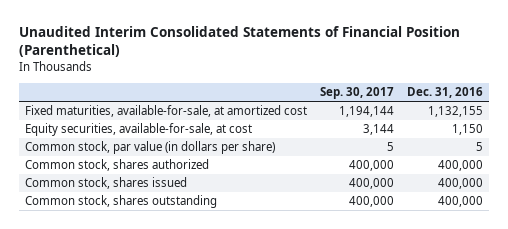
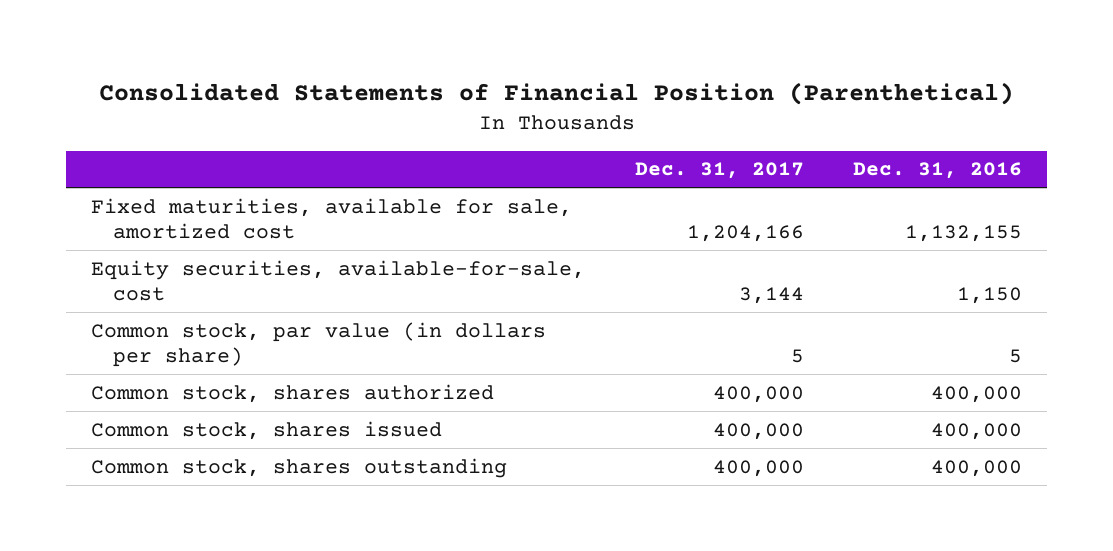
[19,26,461,58] Unaudited Interim Consolidated Statements of Financial Position (Parenthetical) -> [98,81,1014,105] Consolidated Statements of Financial Position (Parenthetical)
[319,87,394,100] Sep. 30, 2017 -> none
none -> [634,162,804,180] Dec. 31, 2017
[25,105,308,118] Fixed maturities, available-for-sale, at amortized cost -> [90,197,572,239] Fixed maturities, available for sale, amortized cost
[25,123,253,137] Equity securities, available-for-sale, at cost -> [90,259,585,301] Equity securities, available-for-sale, cost

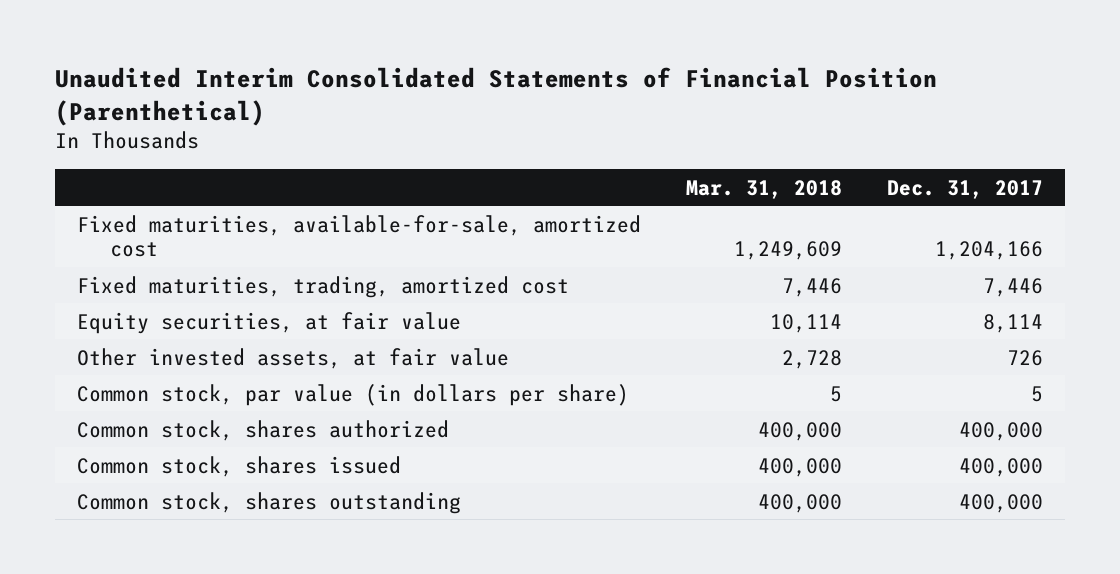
[98,81,1014,105] Consolidated Statements of Financial Position (Parenthetical) -> [54,67,937,126] Unaudited Interim Consolidated Statements of Financial Position (Parenthetical)
[853,162,1023,180] Dec. 31, 2016 -> none
none -> [685,179,842,199] Mar. 31, 2018
[90,197,572,239] Fixed maturities, available for sale, amortized cost -> [77,214,642,258] Fixed maturities, available-for-sale, amortized cost
none -> [77,275,570,298] Fixed maturities, trading, amortized cost
[90,259,585,301] Equity securities, available-for-sale, cost -> [77,311,462,334] Equity securities, at fair value
[738,286,804,304] 3,144 -> [982,313,1043,333] 8,114
none -> [77,347,510,369] Other invested assets, at fair value

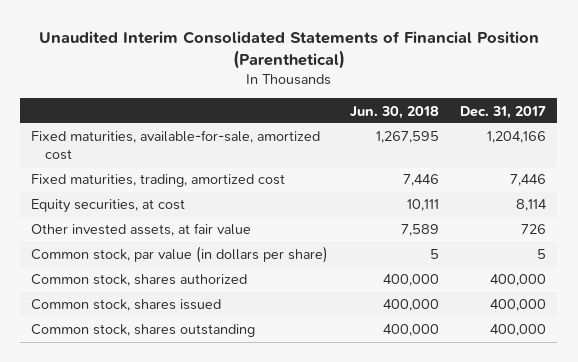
[685,179,842,199] Mar. 31, 2018 -> none
none -> [349,105,439,119] Jun. 30, 2018
[77,311,462,334] Equity securities, at fair value -> [31,199,186,214] Equity securities, at cost

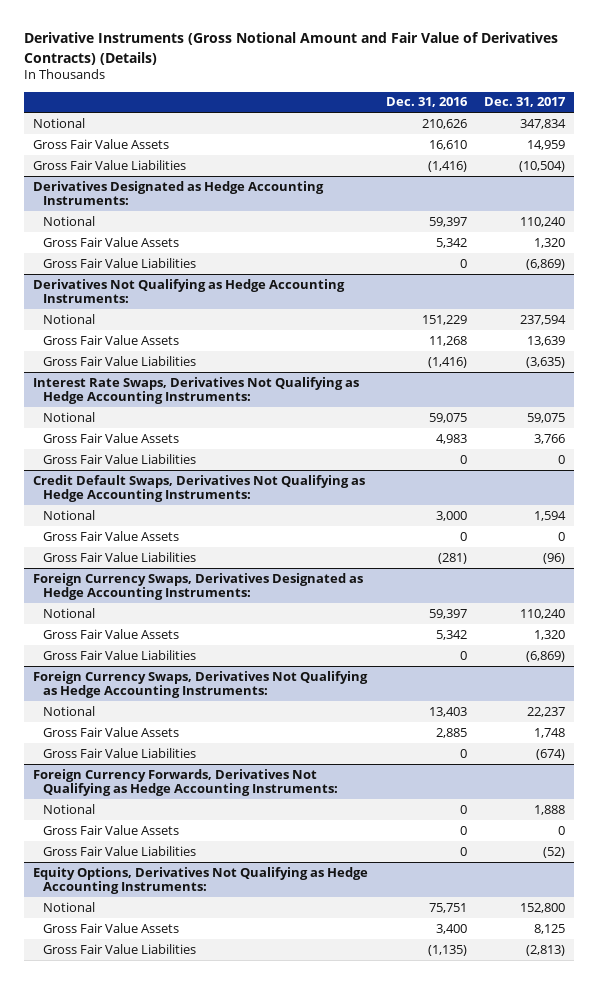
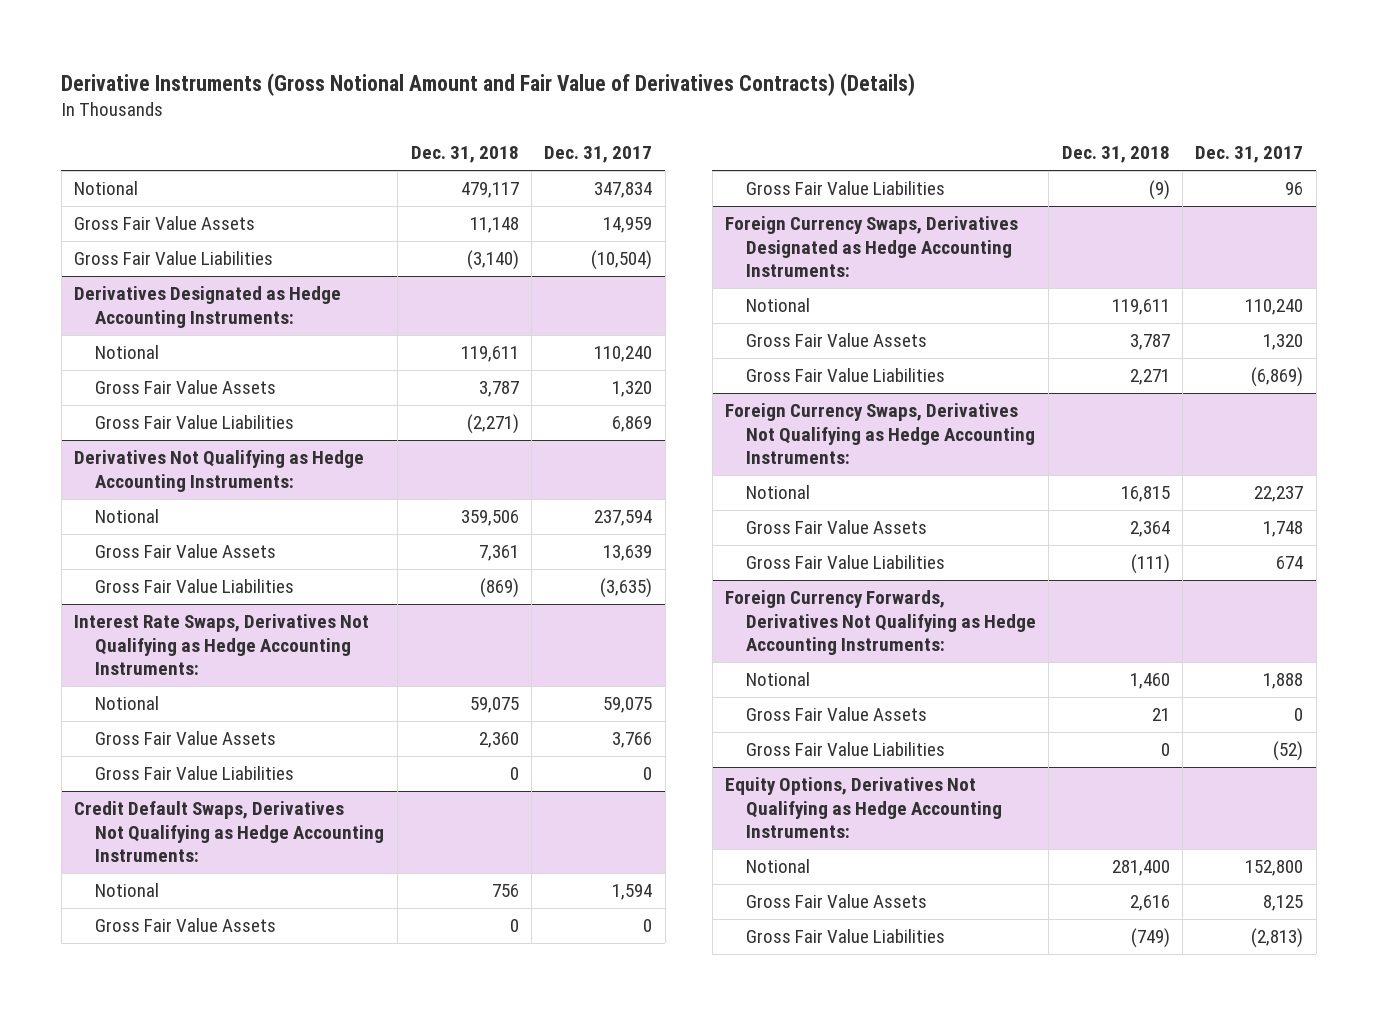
[385,97,468,108] Dec. 31, 2016 -> none
none -> [410,146,519,164] Dec. 31, 2018
[526,258,566,270] (6,869) -> [612,416,653,433] 6,869
[543,552,566,564] (96) -> [1285,182,1304,196] 96
[536,748,566,760] (674) -> [1276,556,1304,570] 674

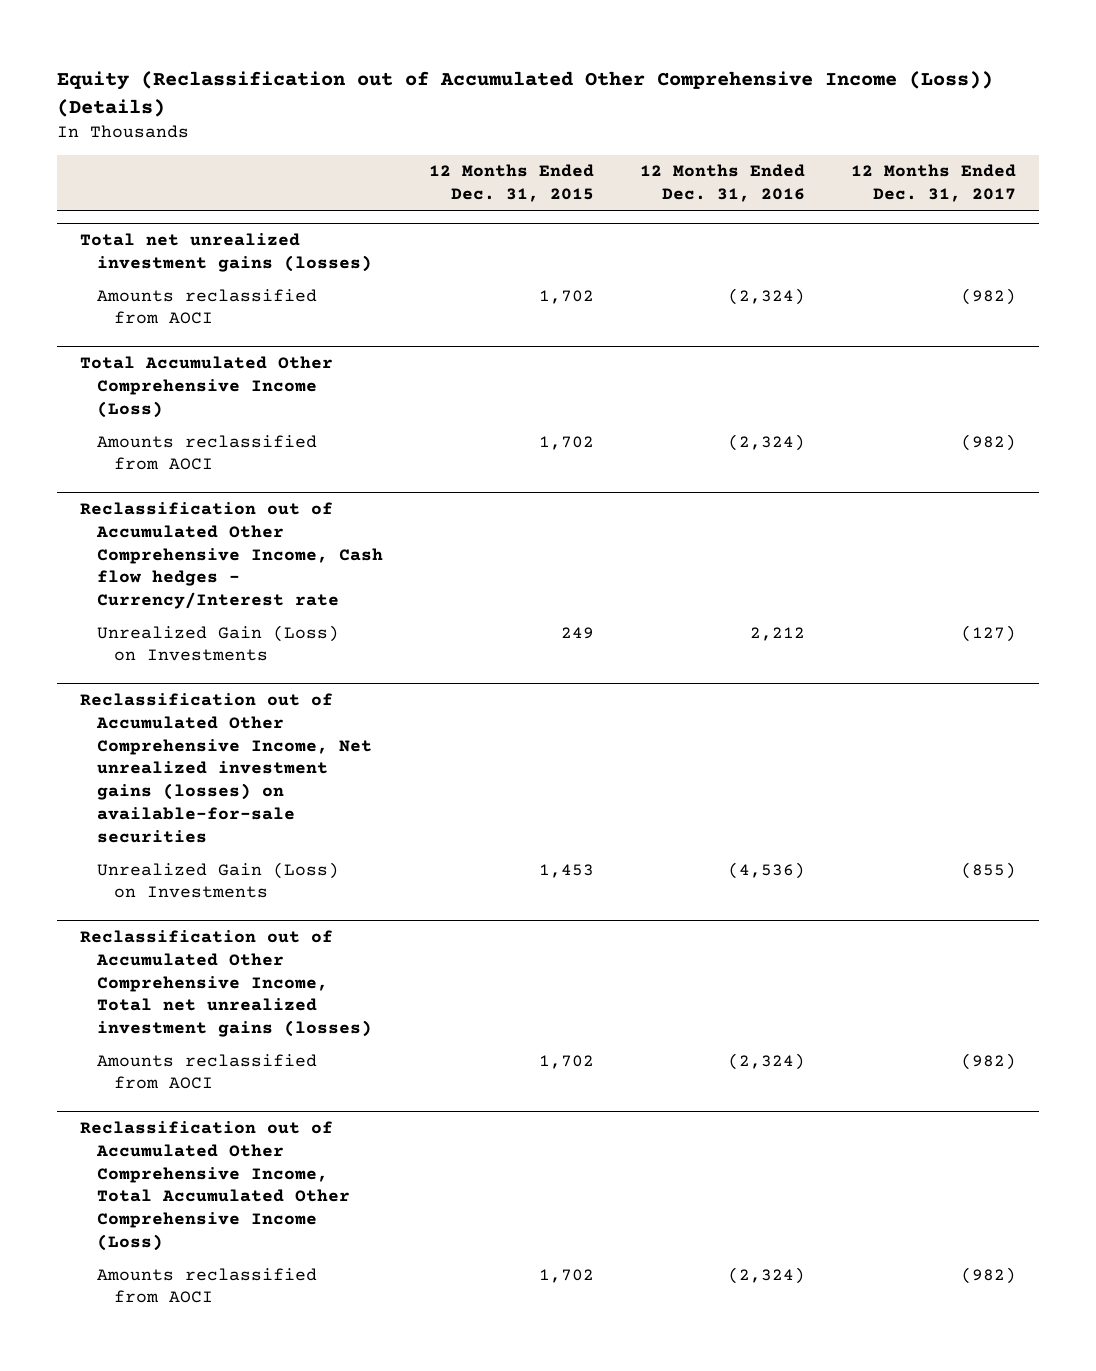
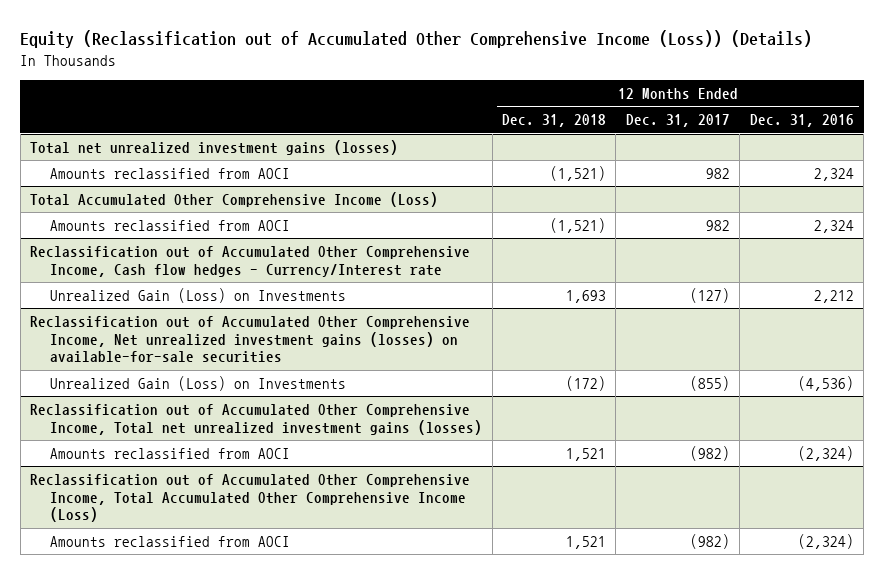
[429,164,595,203] 12 Months Ended Dec. 31, 2015 -> none
none -> [501,114,606,128] Dec. 31, 2018
[728,287,806,305] (2,324) -> [813,168,854,182] 2,324
[961,287,1017,305] (982) -> [705,168,730,180] 982
[728,433,806,451] (2,324) -> [813,220,854,234] 2,324
[961,433,1017,451] (982) -> [705,220,730,232] 982

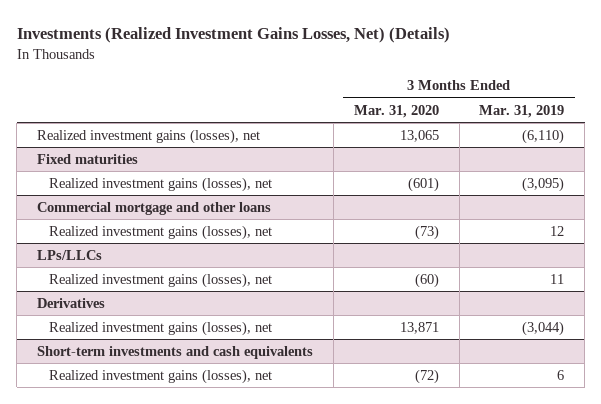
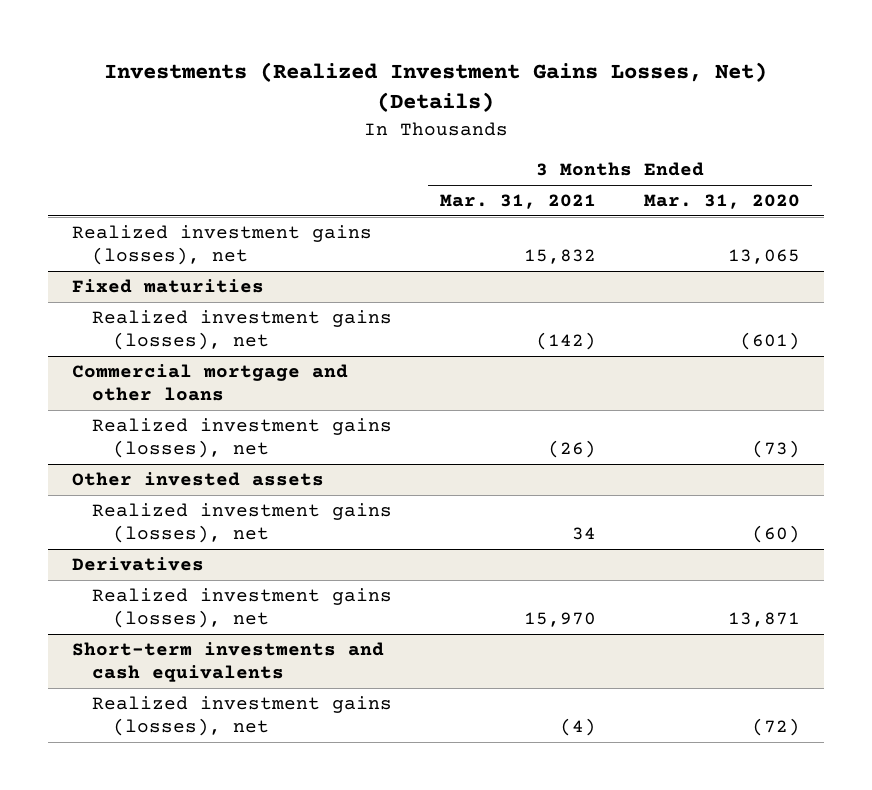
[479,104,565,118] Mar. 31, 2019 -> none
none -> [440,194,597,210] Mar. 31, 2021
[36,249,102,260] LPs/LLCs -> [71,471,324,486] Other invested assets

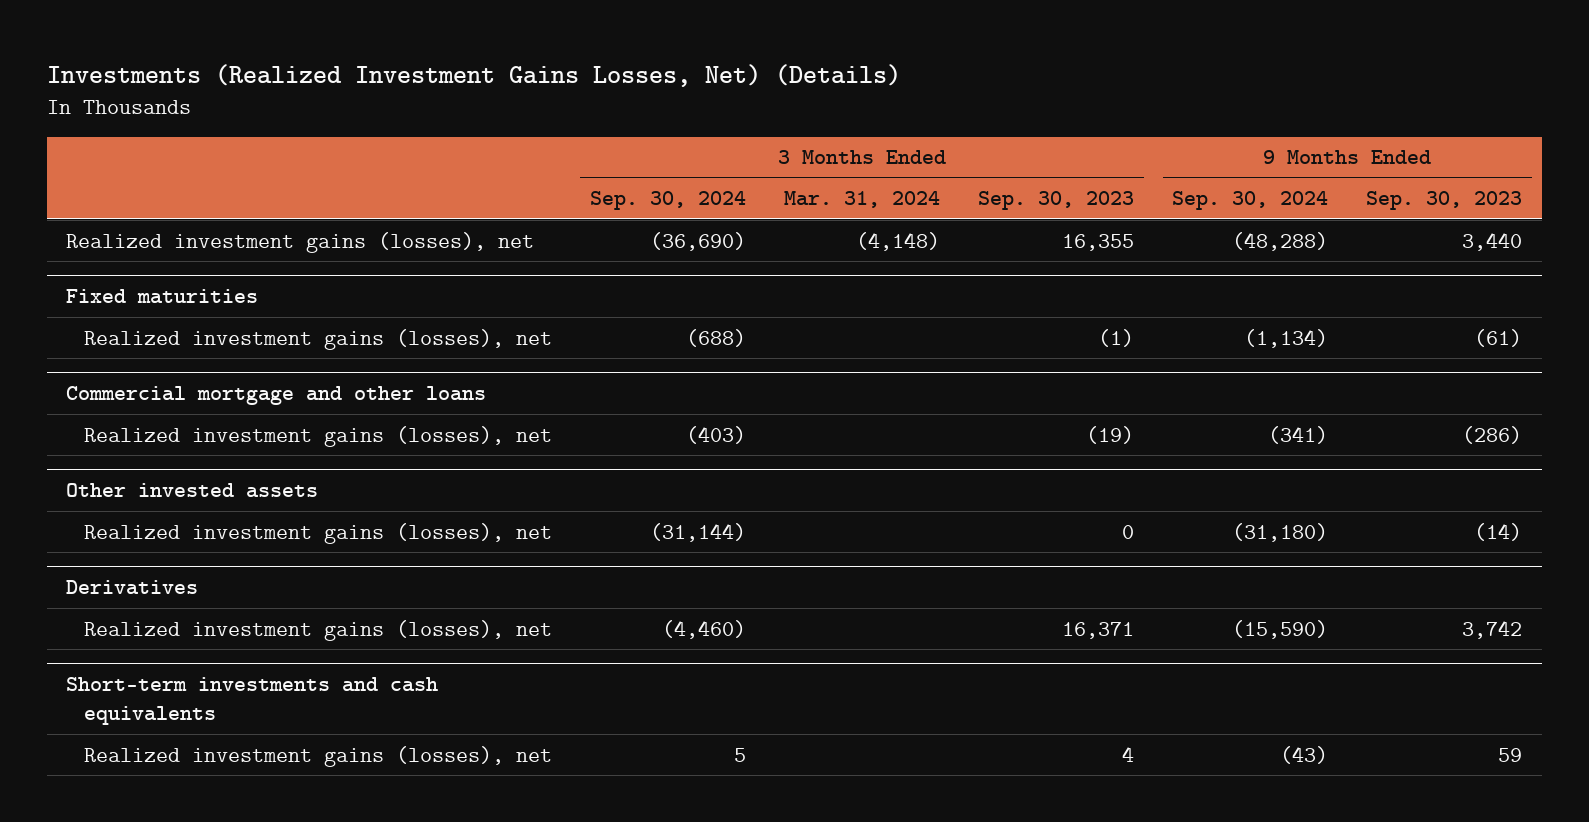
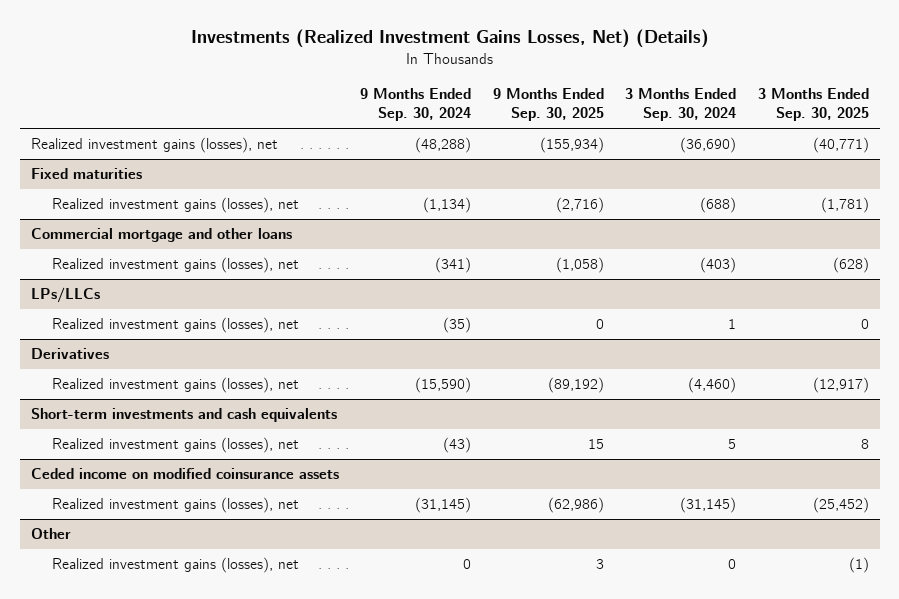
[784,191,941,209] Mar. 31, 2024 -> none
[978,191,1135,211] Sep. 30, 2023 -> none
[1366,191,1523,211] Sep. 30, 2023 -> none
none -> [492,87,604,122] 9 Months Ended Sep. 30, 2025
none -> [757,87,869,122] 3 Months Ended Sep. 30, 2025
[66,483,319,499] Other invested assets -> [30,287,100,304] LPs/LLCs
[649,522,746,542] (31,144) -> [728,319,737,330] 1
[1232,522,1329,542] (31,180) -> [443,317,472,334] (35)
none -> [30,468,339,480] Ceded income on modified coinsurance assets
none -> [51,497,299,514] Realized investment gains (losses), net
none -> [30,528,71,540] Other
none -> [51,557,299,574] Realized investment gains (losses), net

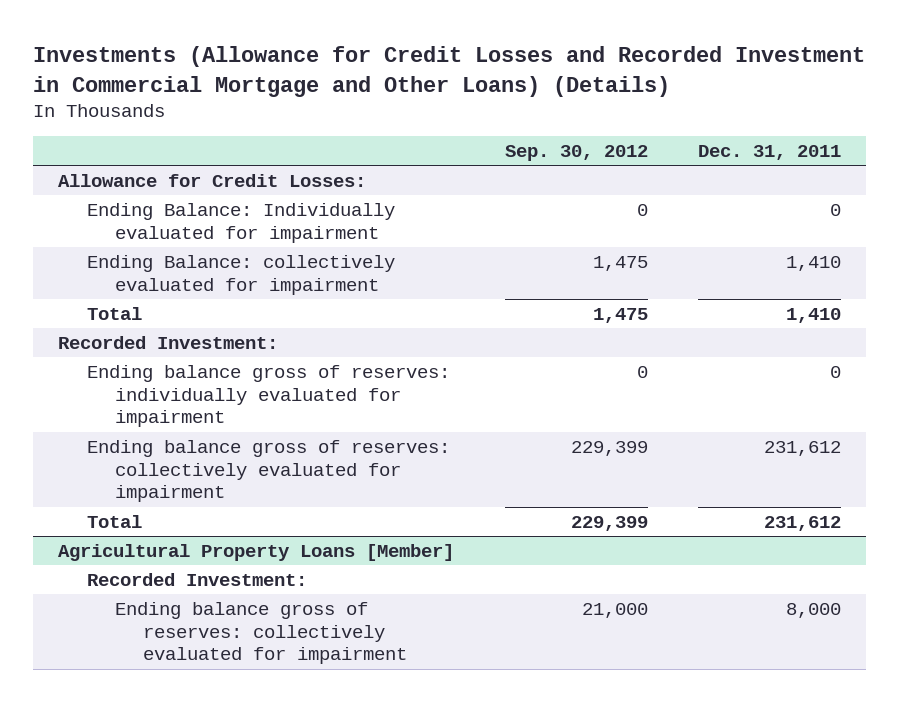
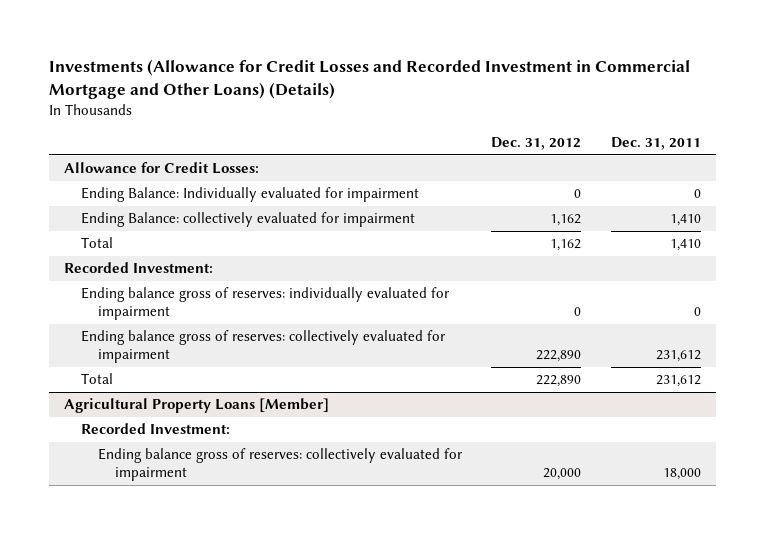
[504,145,648,162] Sep. 30, 2012 -> none
none -> [491,137,582,151] Dec. 31, 2012
[785,602,841,618] 8,000 -> [662,468,701,481] 18,000

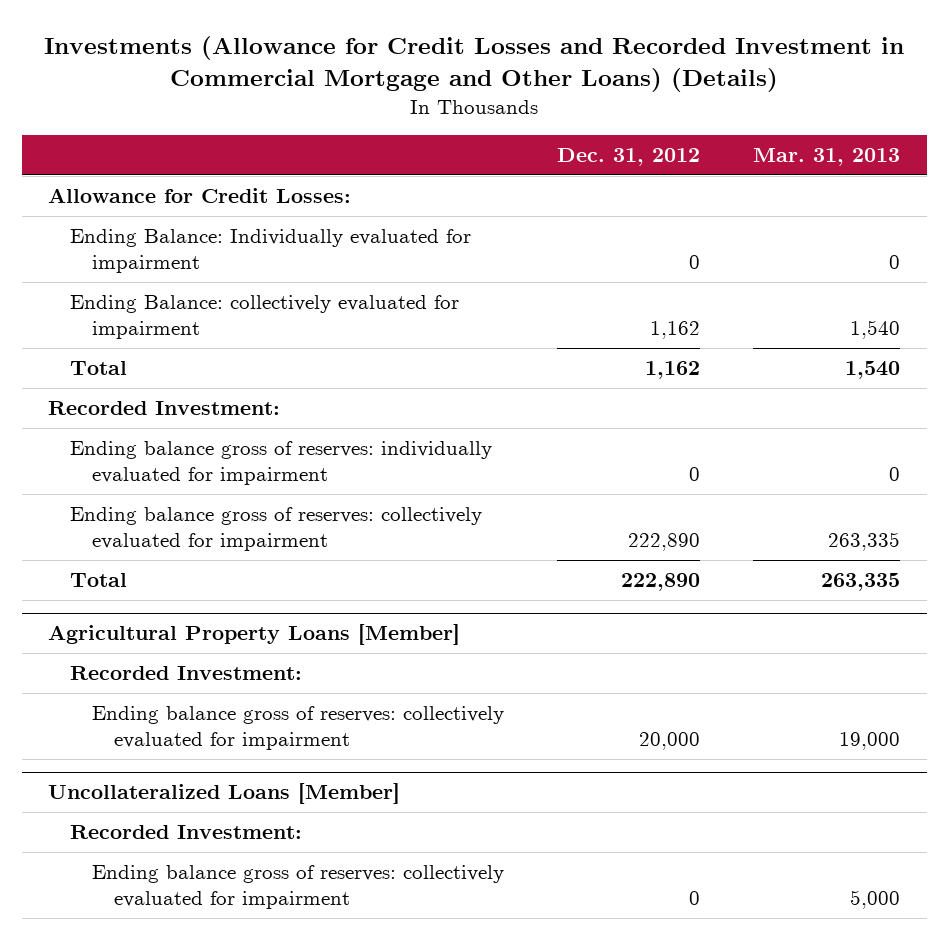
[610,137,701,151] Dec. 31, 2011 -> none
none -> [753,147,901,166] Mar. 31, 2013
none -> [48,783,401,805] Uncollateralized Loans [Member]
none -> [70,825,303,840] Recorded Investment:
none -> [92,865,505,910] Ending balance gross of reserves: collectively evaluated for impairment

